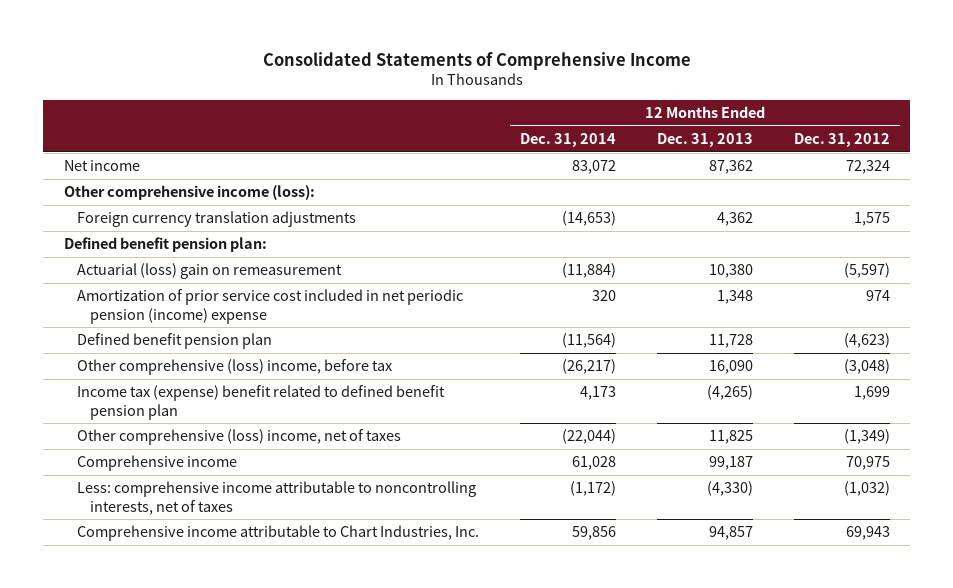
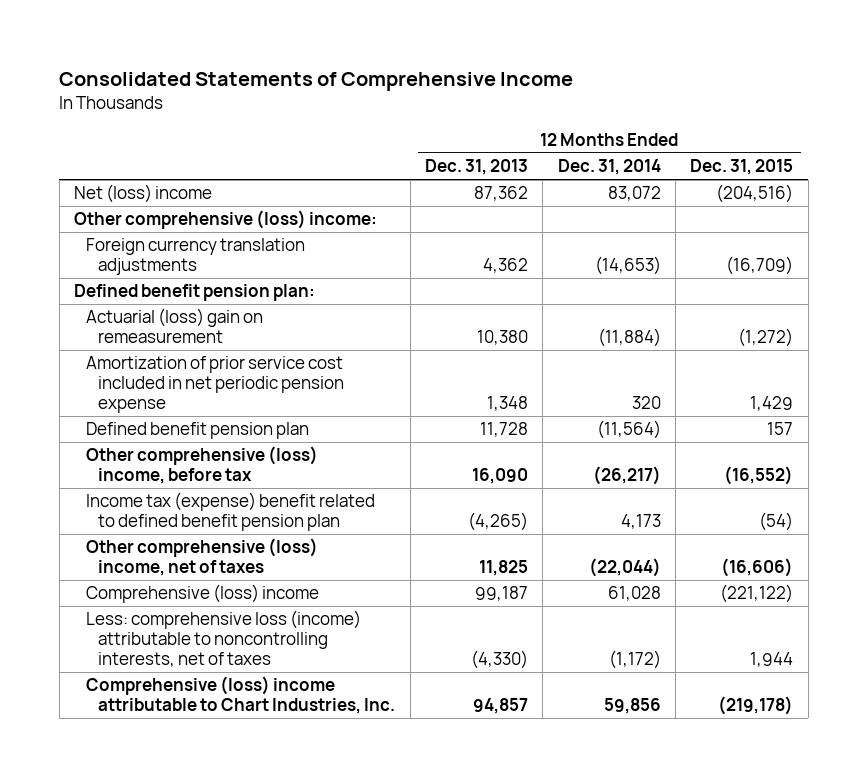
[793,132,890,147] Dec. 31, 2012 -> none
none -> [690,159,794,176] Dec. 31, 2015
[63,160,140,172] Net income -> [74,184,213,204] Net (loss) income
[63,185,315,201] Other comprehensive income (loss): -> [74,210,378,230] Other comprehensive (loss) income:
[76,289,463,324] Amortization of prior service cost included in net periodic pension (income) expense -> [86,356,345,414] Amortization of prior service cost included in net periodic pension expense
[76,455,237,472] Comprehensive income -> [86,584,320,604] Comprehensive (loss) income
[76,481,476,515] Less: comprehensive income attributable to noncontrolling interests, net of taxes -> [86,610,362,668] Less: comprehensive loss (income) attributable to noncontrolling interests, net of taxes
[76,525,479,542] Comprehensive income attributable to Chart Industries, Inc. -> [86,676,396,715] Comprehensive (loss) income attributable to Chart Industries, Inc.

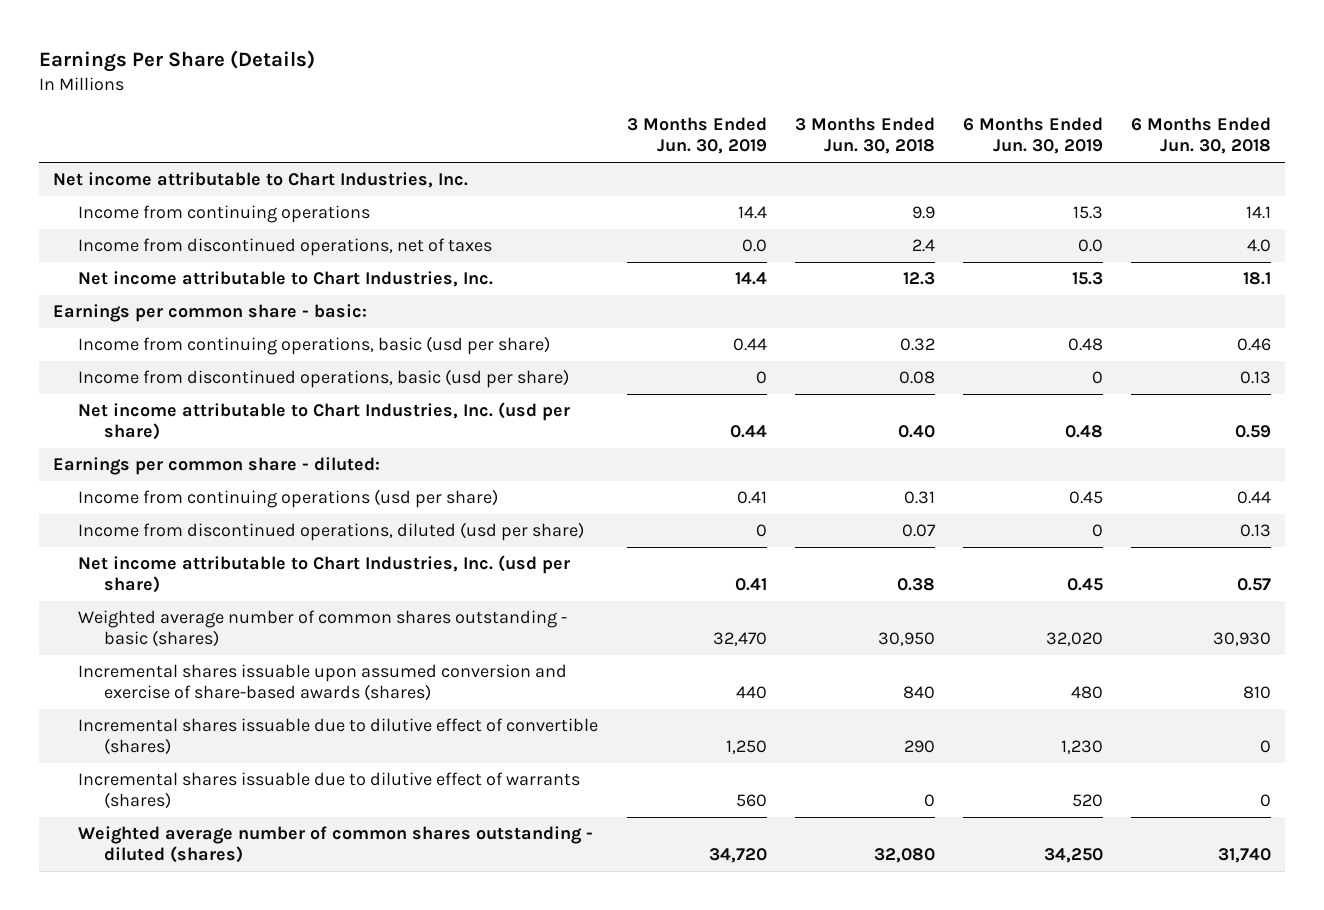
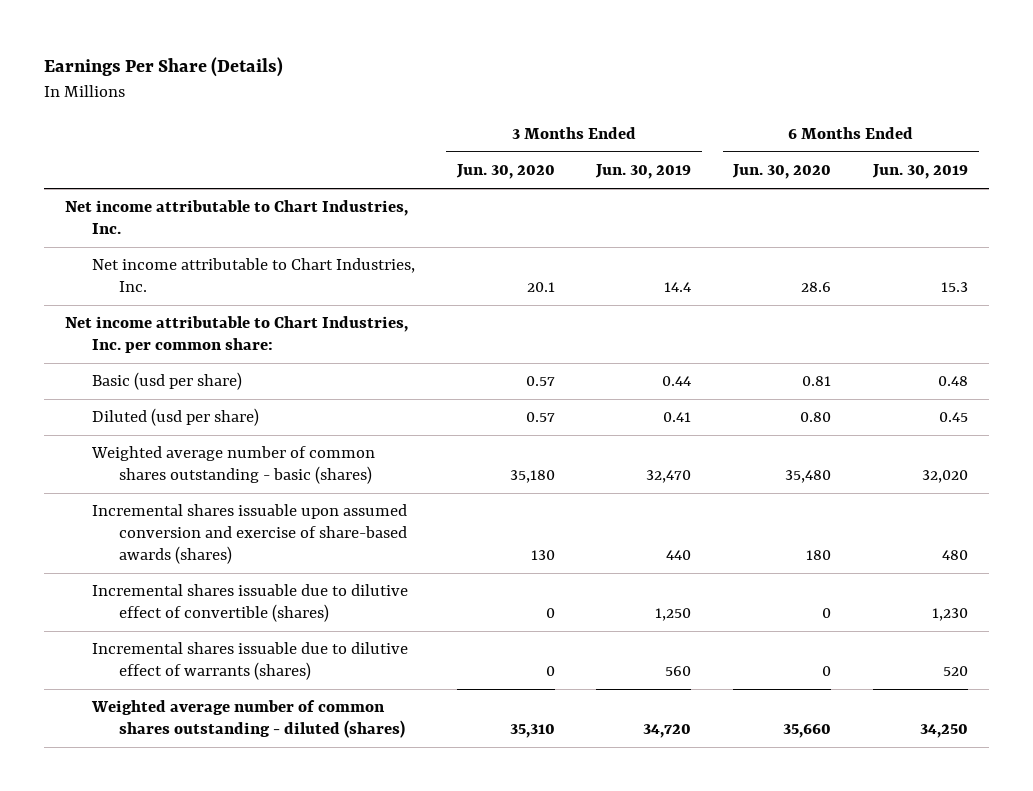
[794,116,935,155] 3 Months Ended Jun. 30, 2018 -> none
[1130,116,1271,155] 6 Months Ended Jun. 30, 2018 -> none
none -> [455,164,555,180] Jun. 30, 2020
none -> [732,164,832,180] Jun. 30, 2020
[78,204,371,223] Income from continuing operations -> none
[78,237,493,256] Income from discontinued operations, net of taxes -> none
[78,335,551,355] Income from continuing operations, basic (usd per share) -> none
[78,368,570,388] Income from discontinued operations, basic (usd per share) -> none
[52,456,380,475] Earnings per common share - diluted: -> none
[78,488,499,508] Income from continuing operations (usd per share) -> none
[78,521,585,541] Income from discontinued operations, diluted (usd per share) -> none
[52,303,367,322] Earnings per common share - basic: -> [64,316,408,354] Net income attributable to Chart Industries, Inc. per common share:
[78,401,571,441] Net income attributable to Chart Industries, Inc. (usd per share) -> [91,372,242,391] Basic (usd per share)
[78,554,571,594] Net income attributable to Chart Industries, Inc. (usd per share) -> [91,408,259,427] Diluted (usd per share)

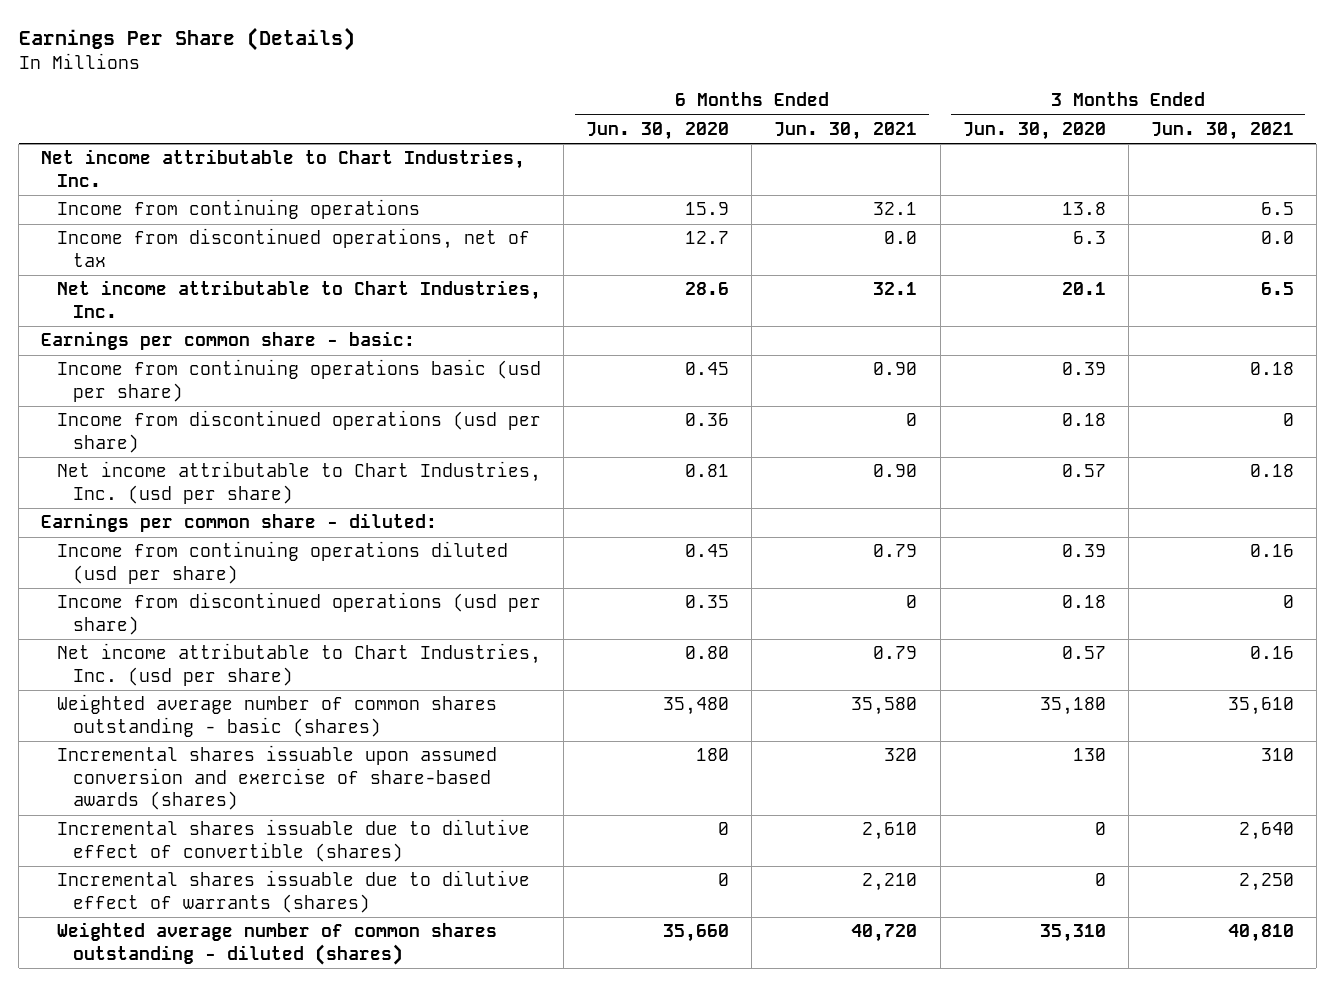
[595,164,692,180] Jun. 30, 2019 -> none
[872,164,969,180] Jun. 30, 2019 -> none
none -> [774,122,918,141] Jun. 30, 2021
none -> [1150,122,1294,141] Jun. 30, 2021
none -> [57,199,421,220] Income from continuing operations
none -> [57,228,531,267] Income from discontinued operations, net of tax
[64,316,408,354] Net income attributable to Chart Industries, Inc. per common share: -> [41,331,416,351] Earnings per common share - basic:
none -> [57,359,542,402] Income from continuing operations basic (usd per share)
none -> [57,410,542,453] Income from discontinued operations (usd per share)
[91,372,242,391] Basic (usd per share) -> [57,461,542,504] Net income attributable to Chart Industries, Inc. (usd per share)
none -> [41,513,438,533] Earnings per common share - diluted:
none -> [57,541,509,584] Income from continuing operations diluted (usd per share)
none -> [57,592,542,635] Income from discontinued operations (usd per share)
[91,408,259,427] Diluted (usd per share) -> [57,643,542,686] Net income attributable to Chart Industries, Inc. (usd per share)

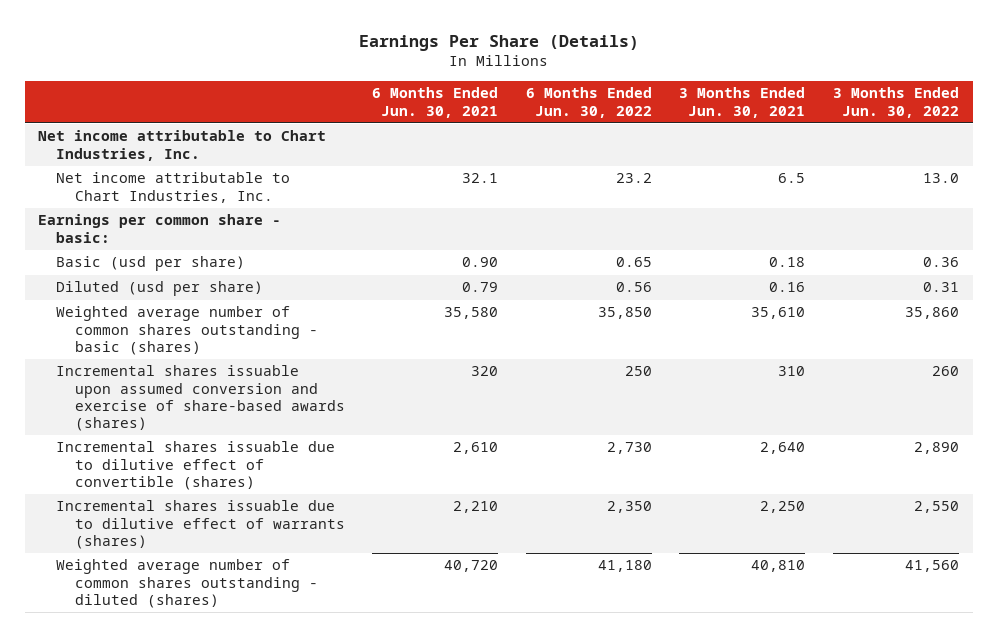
[586,122,730,141] Jun. 30, 2020 -> none
[962,122,1106,141] Jun. 30, 2020 -> none
none -> [525,87,652,118] 6 Months Ended Jun. 30, 2022
none -> [832,87,959,118] 3 Months Ended Jun. 30, 2022
[57,199,421,220] Income from continuing operations -> none
[57,228,531,267] Income from discontinued operations, net of tax -> none
[57,359,542,402] Income from continuing operations basic (usd per share) -> none
[57,410,542,453] Income from discontinued operations (usd per share) -> none
[41,513,438,533] Earnings per common share - diluted: -> none
[57,541,509,584] Income from continuing operations diluted (usd per share) -> none
[57,592,542,635] Income from discontinued operations (usd per share) -> none
[57,461,542,504] Net income attributable to Chart Industries, Inc. (usd per share) -> [56,256,246,272] Basic (usd per share)
[57,643,542,686] Net income attributable to Chart Industries, Inc. (usd per share) -> [56,281,264,297] Diluted (usd per share)

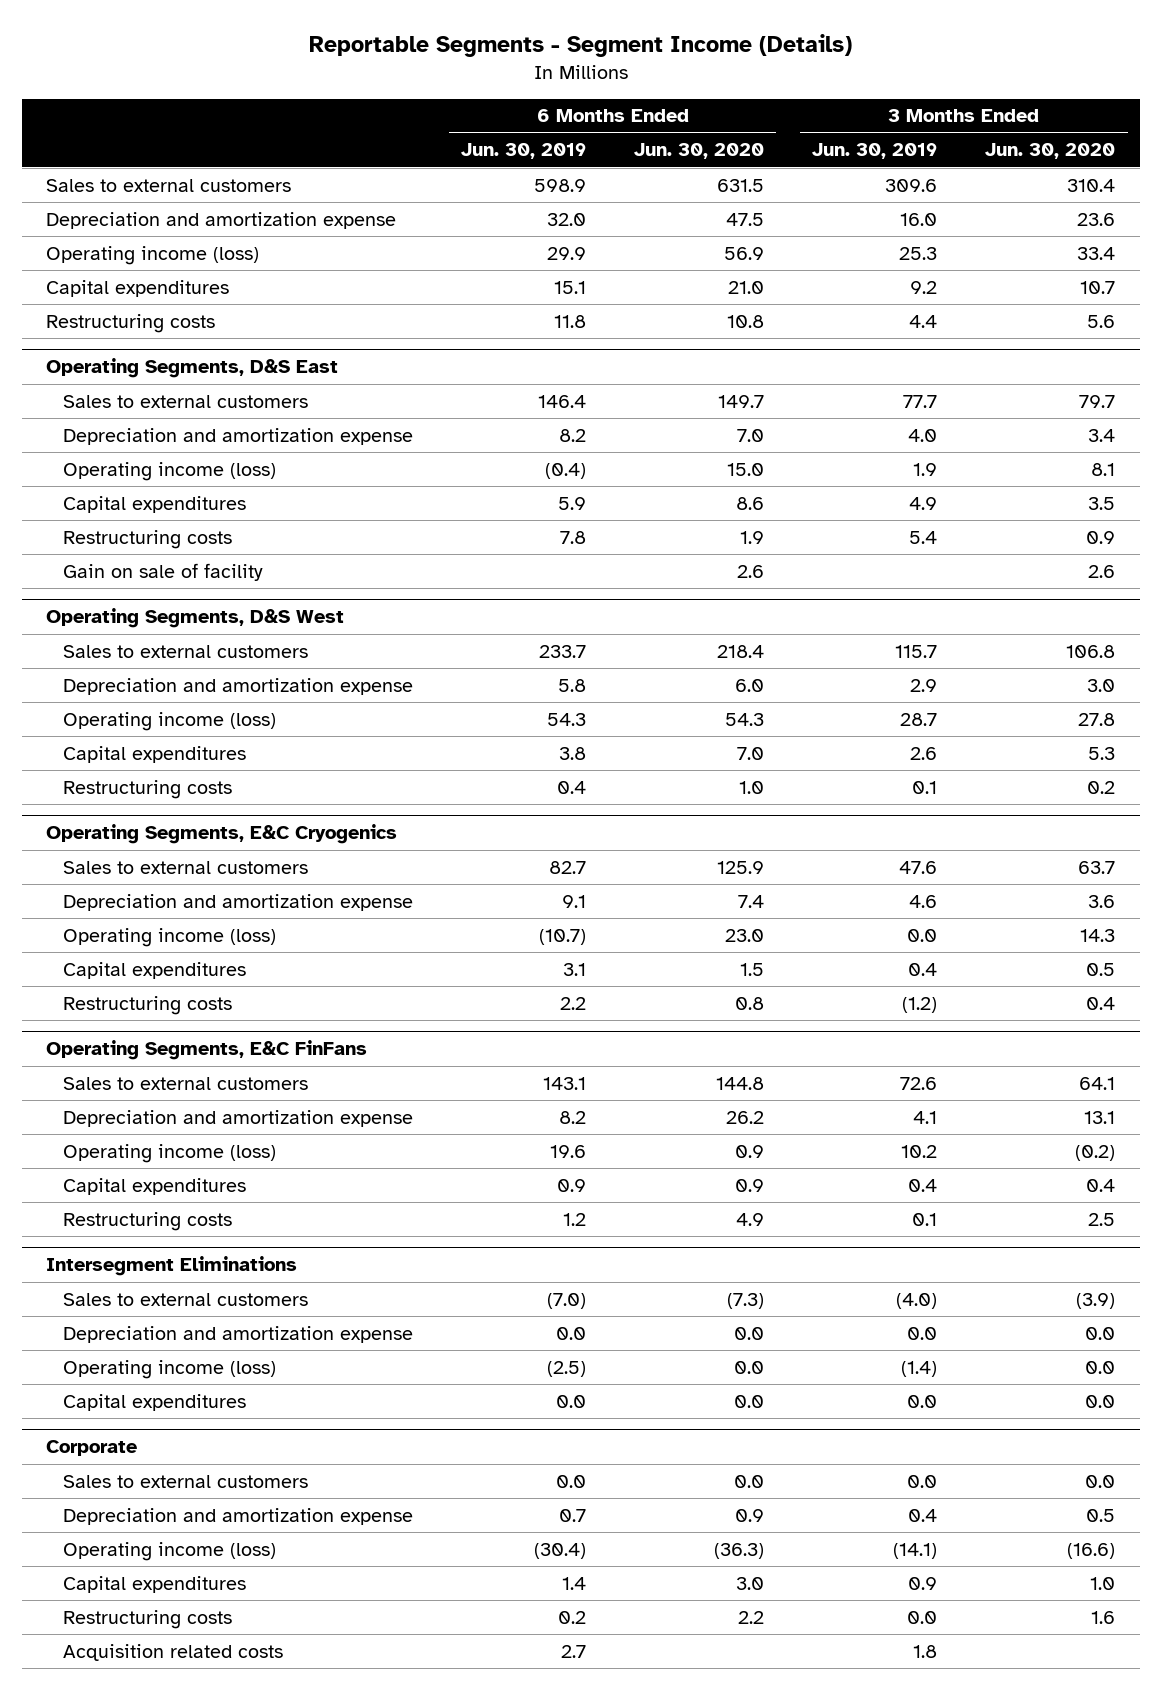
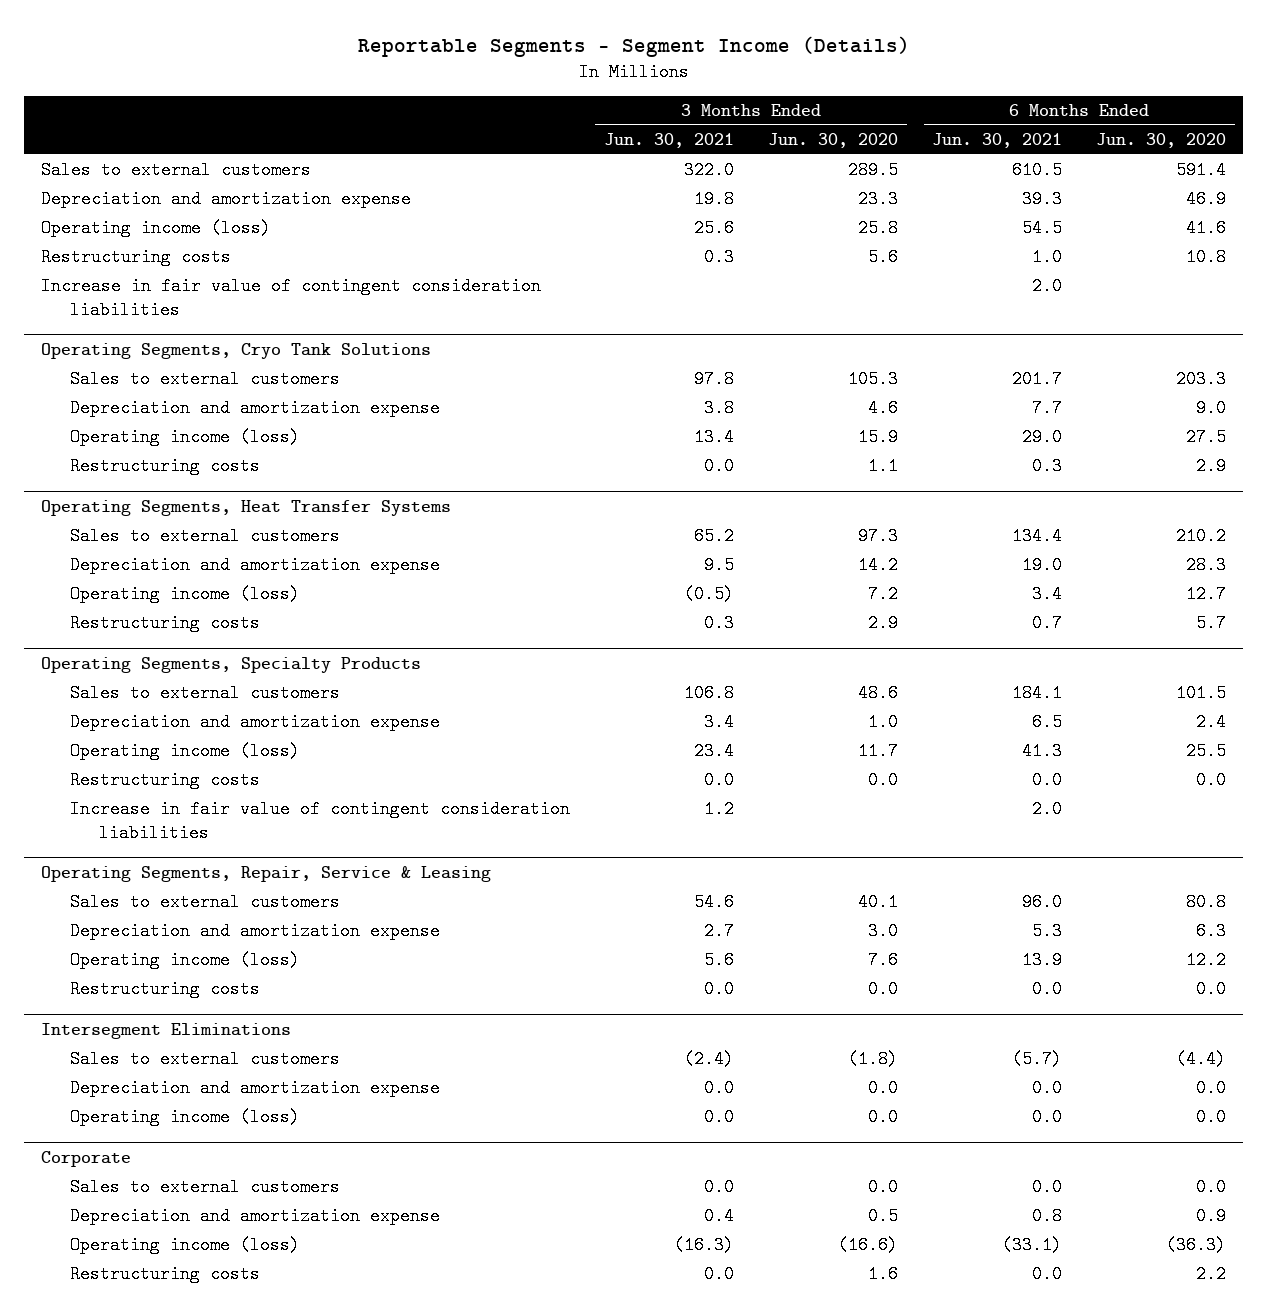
[461,143,587,160] Jun. 30, 2019 -> none
[812,143,938,160] Jun. 30, 2019 -> none
none -> [603,132,734,148] Jun. 30, 2021
none -> [932,132,1063,148] Jun. 30, 2021
[45,279,229,297] Capital expenditures -> none
[717,178,765,192] 631.5 -> [1176,161,1227,180] 591.4
[1067,178,1116,192] 310.4 -> [848,161,899,180] 289.5
[726,212,765,226] 47.5 -> [1186,190,1227,209] 46.9
[1077,212,1116,226] 23.6 -> [858,190,899,209] 23.3
[724,246,765,260] 56.9 -> [1186,219,1227,238] 41.6
[1077,246,1116,260] 33.4 -> [858,219,899,238] 25.8
[45,358,338,379] Operating Segments, D&S East -> none
[63,495,247,513] Capital expenditures -> none
[63,562,264,581] Gain on sale of facility -> none
[45,608,344,629] Operating Segments, D&S West -> none
[63,745,247,763] Capital expenditures -> none
[45,824,397,845] Operating Segments, E&C Cryogenics -> none
[63,961,247,979] Capital expenditures -> none
[45,1040,367,1061] Operating Segments, E&C FinFans -> none
[63,1177,247,1195] Capital expenditures -> none
none -> [40,277,541,319] Increase in fair value of contingent consideration liabilities
none -> [40,342,431,359] Operating Segments, Cryo Tank Solutions
[718,394,765,408] 149.7 -> [1176,370,1227,389] 203.3
[1079,394,1116,408] 79.7 -> [848,370,899,389] 105.3
[737,428,765,442] 7.0 -> [1196,399,1227,418] 9.0
[1088,428,1116,442] 3.4 -> [868,399,899,418] 4.6
[727,462,765,476] 15.0 -> [1186,428,1227,447] 27.5
[1091,462,1116,476] 8.1 -> [858,428,899,447] 15.9
[740,530,765,544] 1.9 -> [1196,457,1227,476] 2.9
[1086,530,1116,544] 0.9 -> [868,457,899,476] 1.1
none -> [40,499,451,516] Operating Segments, Heat Transfer Systems
[717,644,765,658] 218.4 -> [1176,527,1227,546] 210.2
[1066,644,1116,658] 106.8 -> [858,527,899,546] 97.3
[735,678,765,692] 6.0 -> [1186,556,1227,575] 28.3
[1087,678,1116,692] 3.0 -> [858,556,899,575] 14.2
[725,712,765,726] 54.3 -> [1186,585,1227,604] 12.7
[1078,712,1116,726] 27.8 -> [868,585,899,604] 7.2
[739,780,765,794] 1.0 -> [1196,614,1227,633] 5.7
[1087,780,1116,794] 0.2 -> [868,614,899,633] 2.9
none -> [40,656,421,673] Operating Segments, Specialty Products
[717,860,765,874] 125.9 -> [1176,684,1227,703] 101.5
[1078,860,1116,874] 63.7 -> [858,684,899,703] 48.6
[738,894,765,908] 7.4 -> [1196,713,1227,732] 2.4
[1088,894,1116,908] 3.6 -> [868,713,899,732] 1.0
[725,928,765,942] 23.0 -> [1186,742,1227,761] 25.5
[1080,928,1116,942] 14.3 -> [858,742,899,761] 11.7
[735,996,765,1010] 0.8 -> [1196,771,1227,790] 0.0
[1086,996,1116,1010] 0.4 -> [868,771,899,790] 0.0
none -> [69,800,570,842] Increase in fair value of contingent consideration liabilities
none -> [40,865,491,882] Operating Segments, Repair, Service & Leasing
[716,1076,765,1090] 144.8 -> [1186,893,1227,912] 80.8
[1079,1076,1116,1090] 64.1 -> [858,893,899,912] 40.1
[726,1110,765,1124] 26.2 -> [1196,922,1227,941] 6.3
[1084,1110,1116,1124] 13.1 -> [868,922,899,941] 3.0
[735,1144,765,1158] 0.9 -> [1186,951,1227,970] 12.2
[1075,1144,1116,1161] (0.2) -> [868,951,899,970] 7.6
[736,1212,765,1226] 4.9 -> [1196,980,1227,999] 0.0
[1088,1212,1116,1226] 2.5 -> [868,980,899,999] 0.0
[727,1292,765,1309] (7.3) -> [1176,1050,1227,1069] (4.4)
[1076,1292,1116,1309] (3.9) -> [848,1050,899,1069] (1.8)
[63,1393,247,1411] Capital expenditures -> none
[63,1575,247,1593] Capital expenditures -> none
[63,1643,284,1661] Acquisition related costs -> none

